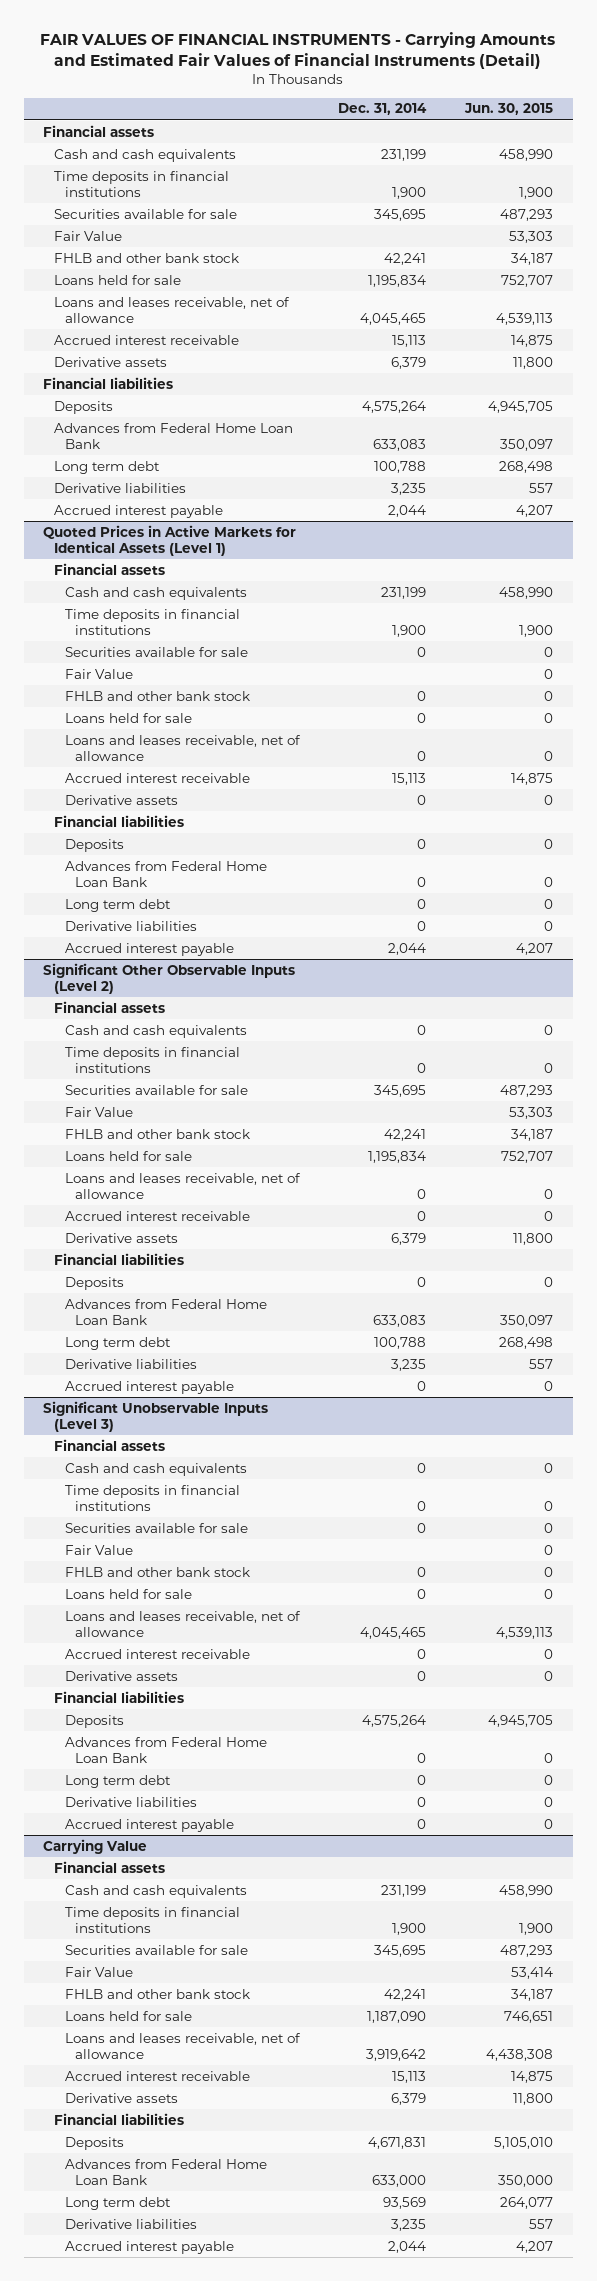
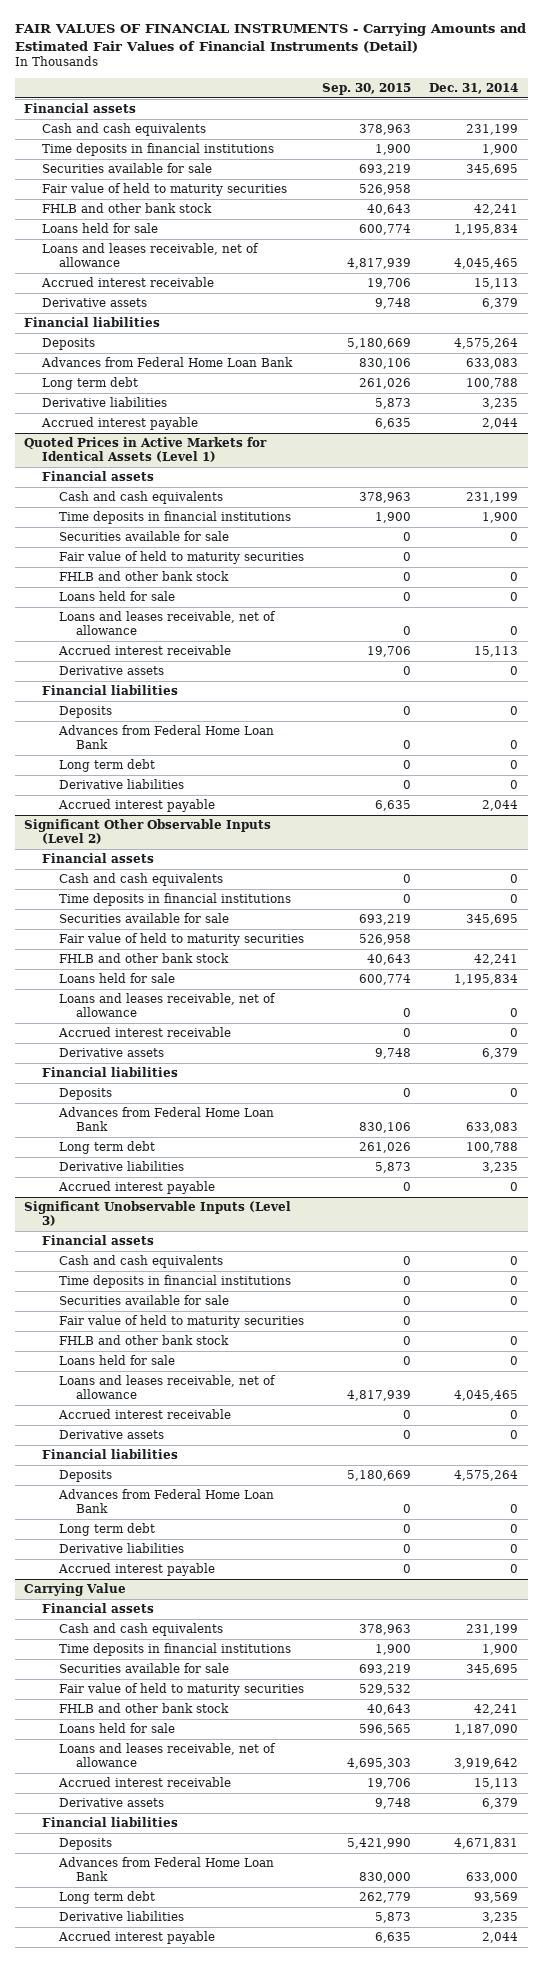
[464,103,554,116] Jun. 30, 2015 -> none
none -> [321,83,411,96] Sep. 30, 2015
[53,230,122,241] Fair Value -> [41,183,287,197] Fair value of held to maturity securities
[64,668,133,679] Fair Value -> [58,551,304,565] Fair value of held to maturity securities
[64,1106,133,1117] Fair Value -> [58,933,304,947] Fair value of held to maturity securities
[64,1544,133,1555] Fair Value -> [58,1315,304,1329] Fair value of held to maturity securities
[64,1966,133,1977] Fair Value -> [58,1683,304,1697] Fair value of held to maturity securities

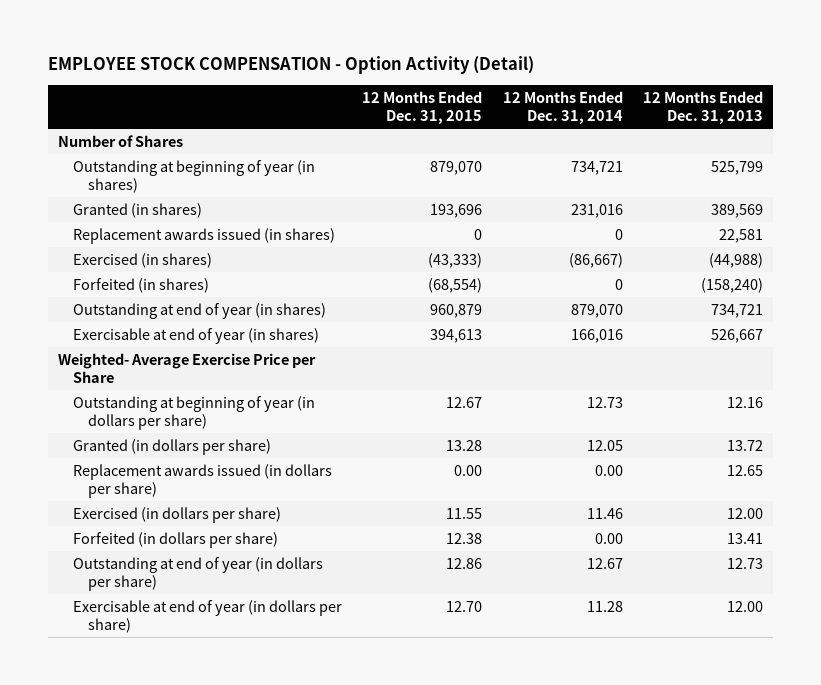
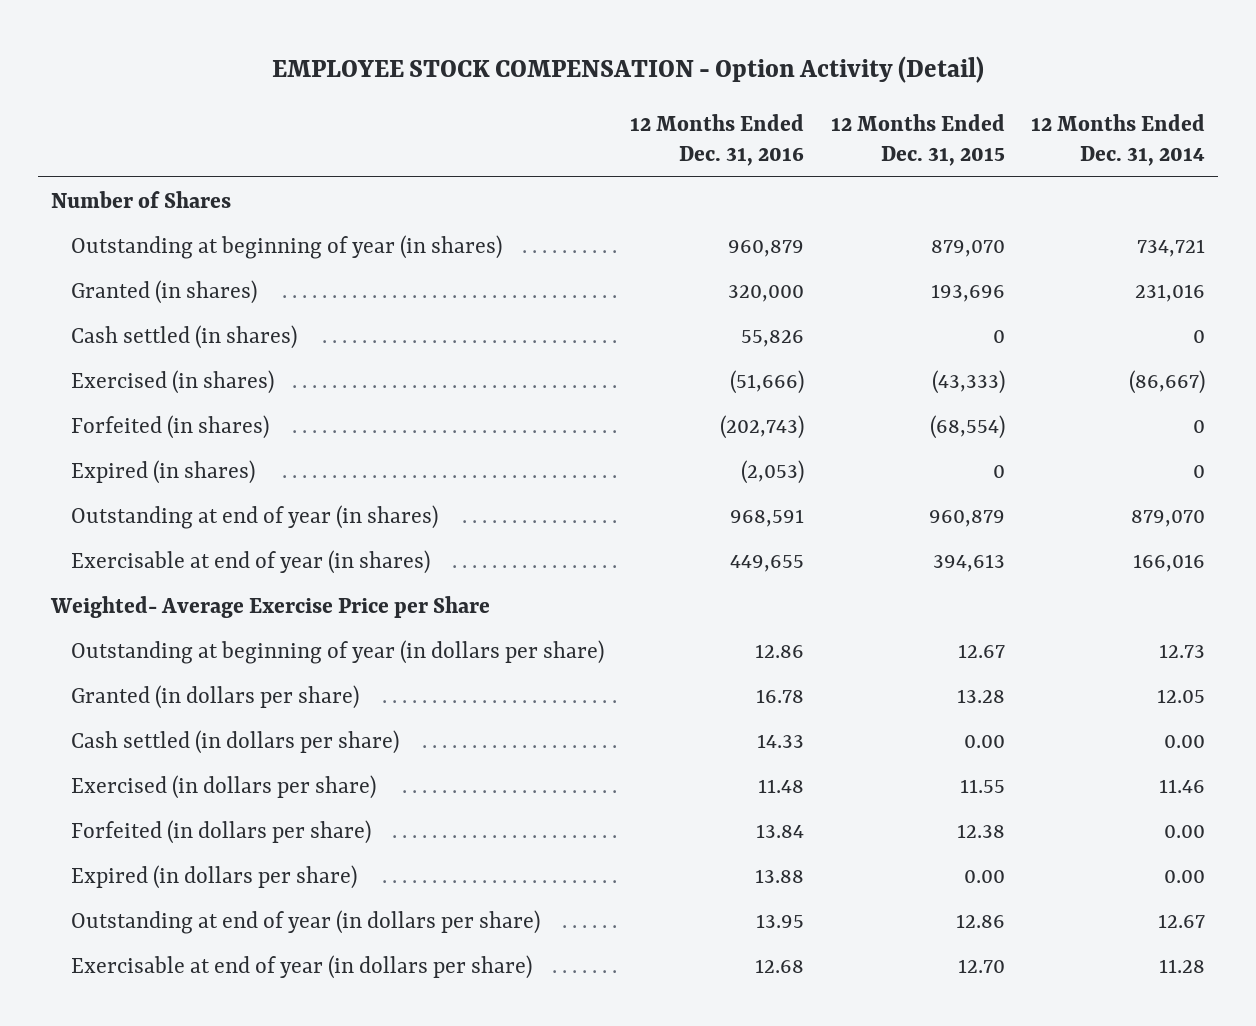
[642,90,763,124] 12 Months Ended Dec. 31, 2013 -> none
none -> [630,113,805,167] 12 Months Ended Dec. 31, 2016
[73,227,336,244] Replacement awards issued (in shares) -> none
none -> [70,324,297,349] Cash settled (in shares)
none -> [70,459,255,484] Expired (in shares)
[73,463,333,499] Replacement awards issued (in dollars per share) -> none
none -> [70,729,399,754] Cash settled (in dollars per share)
none -> [70,864,357,889] Expired (in dollars per share)

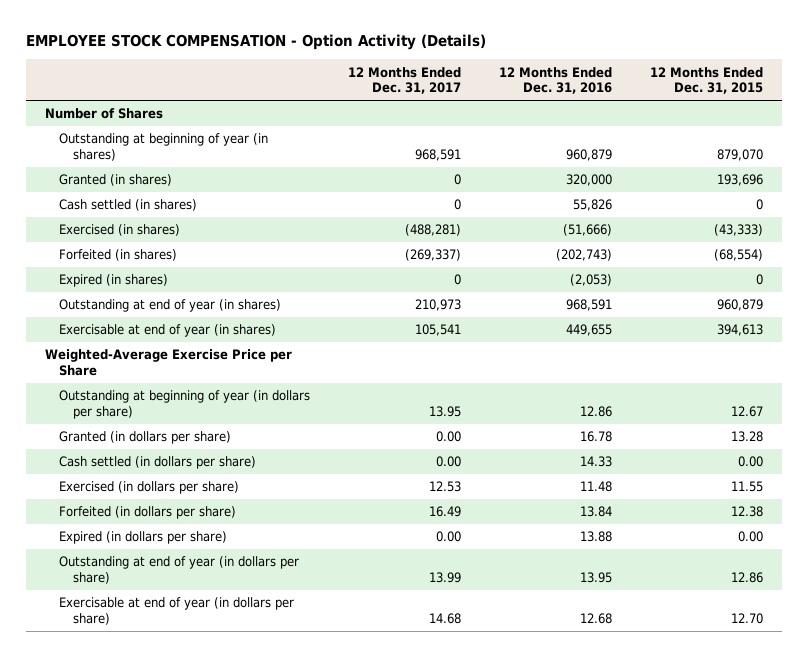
[272,55,985,83] EMPLOYEE STOCK COMPENSATION - Option Activity (Detail) -> [26,34,487,51] EMPLOYEE STOCK COMPENSATION - Option Activity (Details)
[1030,113,1205,167] 12 Months Ended Dec. 31, 2014 -> none
none -> [348,66,462,95] 12 Months Ended Dec. 31, 2017
[50,595,491,618] Weighted- Average Exercise Price per Share -> [45,349,293,377] Weighted-Average Exercise Price per Share

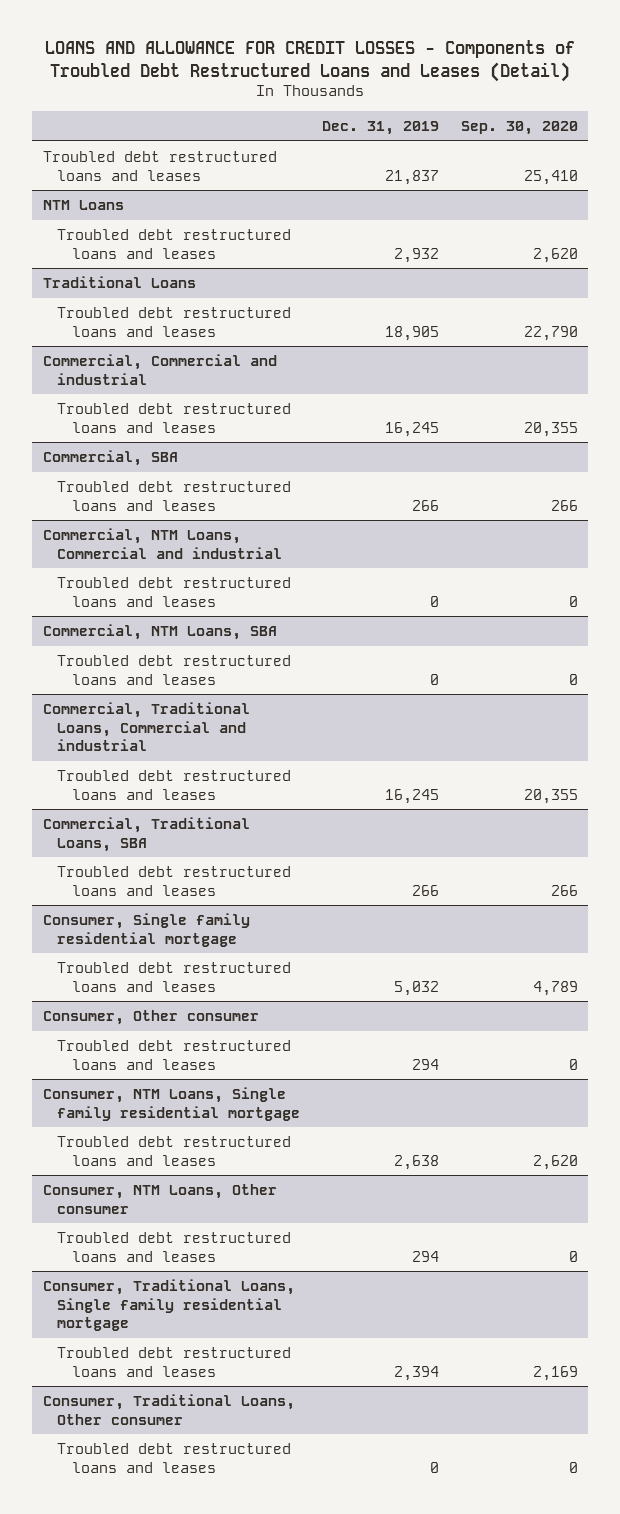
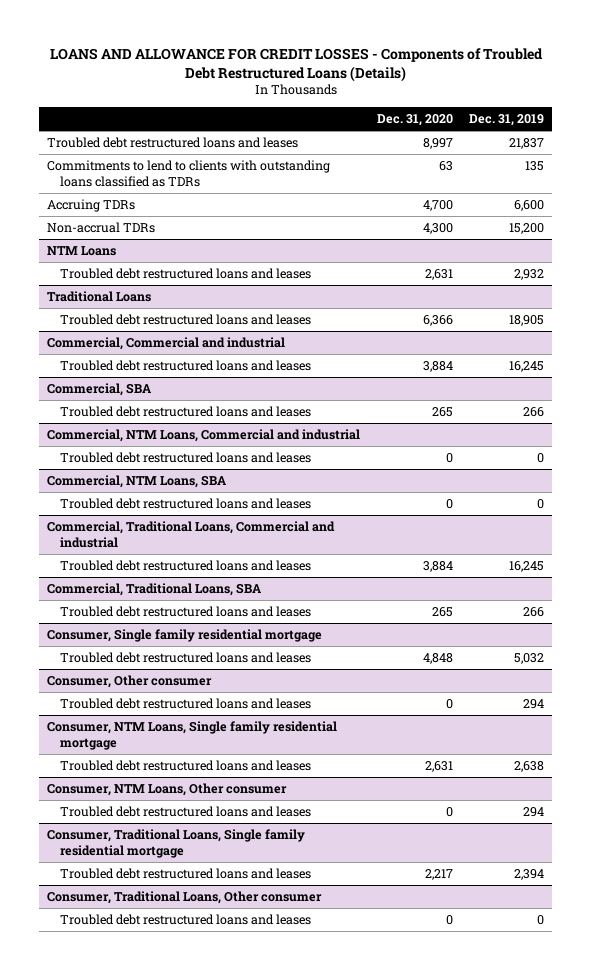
[45,40,576,82] LOANS AND ALLOWANCE FOR CREDIT LOSSES - Components of Troubled Debt Restructured Loans and Leases (Detail) -> [49,47,543,82] LOANS AND ALLOWANCE FOR CREDIT LOSSES - Components of Troubled Debt Restructured Loans (Details)
[460,120,578,135] Sep. 30, 2020 -> none
none -> [376,113,453,126] Dec. 31, 2020
none -> [47,160,331,188] Commitments to lend to clients with outstanding loans classified as TDRs
none -> [47,199,136,213] Accruing TDRs
none -> [47,222,156,234] Non-accrual TDRs

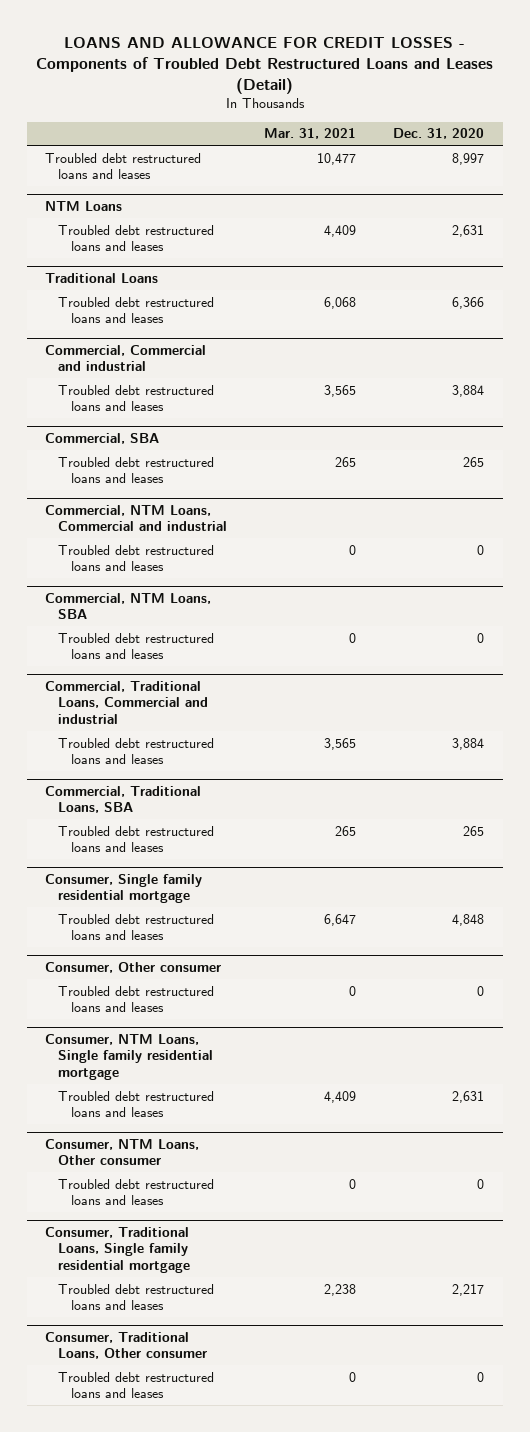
[49,47,543,82] LOANS AND ALLOWANCE FOR CREDIT LOSSES - Components of Troubled Debt Restructured Loans (Details) -> [35,36,493,94] LOANS AND ALLOWANCE FOR CREDIT LOSSES - Components of Troubled Debt Restructured Loans and Leases (Detail)
[468,113,544,126] Dec. 31, 2019 -> none
none -> [264,128,357,140] Mar. 31, 2021
[47,160,331,188] Commitments to lend to clients with outstanding loans classified as TDRs -> none
[47,199,136,213] Accruing TDRs -> none
[47,222,156,234] Non-accrual TDRs -> none

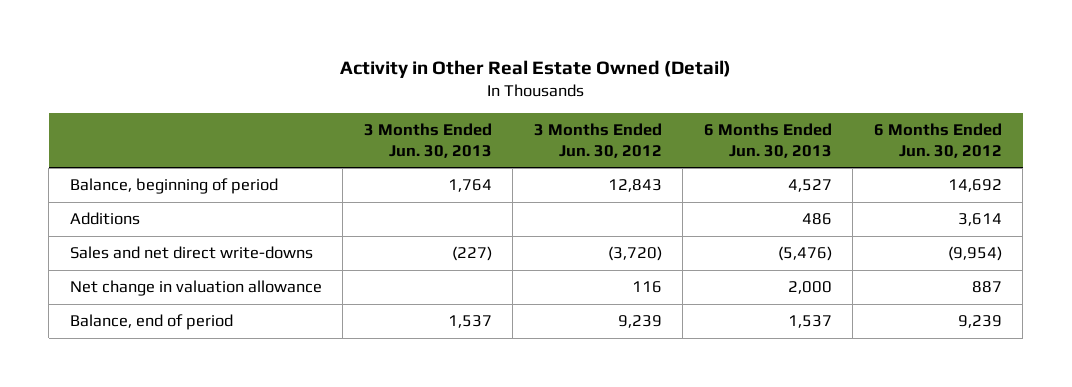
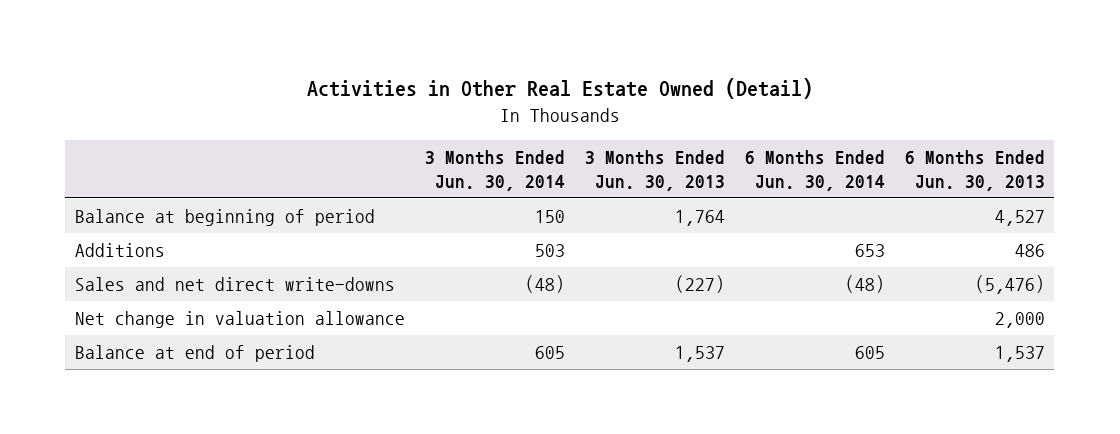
[339,60,731,79] Activity in Other Real Estate Owned (Detail) -> [306,78,813,100] Activities in Other Real Estate Owned (Detail)
[533,123,662,158] 3 Months Ended Jun. 30, 2012 -> none
[873,123,1002,158] 6 Months Ended Jun. 30, 2012 -> none
none -> [425,150,566,191] 3 Months Ended Jun. 30, 2014
none -> [744,150,885,191] 6 Months Ended Jun. 30, 2014
[69,178,278,195] Balance, beginning of period -> [75,209,376,227] Balance at beginning of period
[69,314,233,331] Balance, end of period -> [75,345,316,363] Balance at end of period

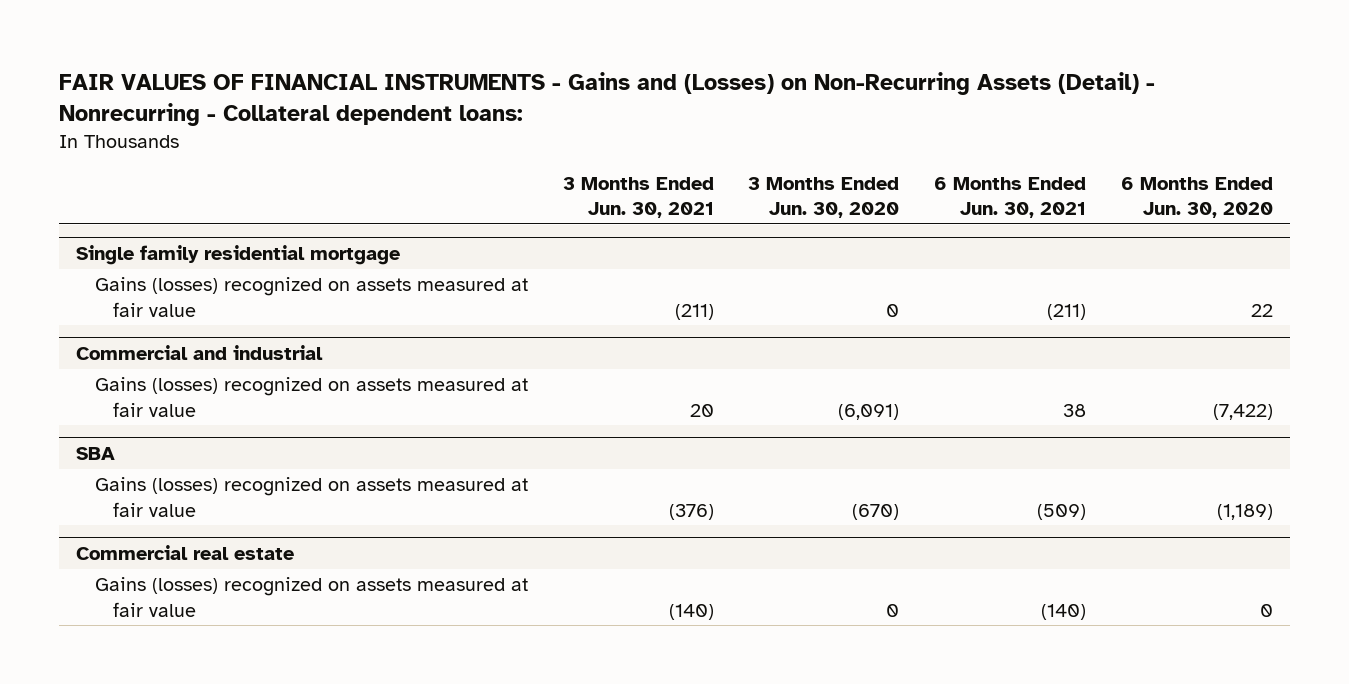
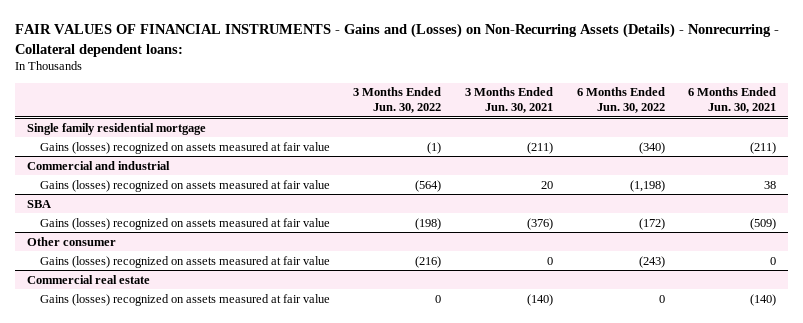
[59,71,1156,126] FAIR VALUES OF FINANCIAL INSTRUMENTS - Gains and (Losses) on Non-Recurring Assets (Detail) - Nonrecurring - Collateral dependent loans: -> [15,23,780,57] FAIR VALUES OF FINANCIAL INSTRUMENTS - Gains and (Losses) on Non-Recurring Assets (Details) - Nonrecurring - Collateral dependent loans:
[748,176,900,219] 3 Months Ended Jun. 30, 2020 -> none
[1120,176,1273,219] 6 Months Ended Jun. 30, 2020 -> none
none -> [353,87,442,114] 3 Months Ended Jun. 30, 2022
none -> [576,87,665,114] 6 Months Ended Jun. 30, 2022
none -> [27,236,117,246] Other consumer
none -> [39,255,330,268] Gains (losses) recognized on assets measured at fair value

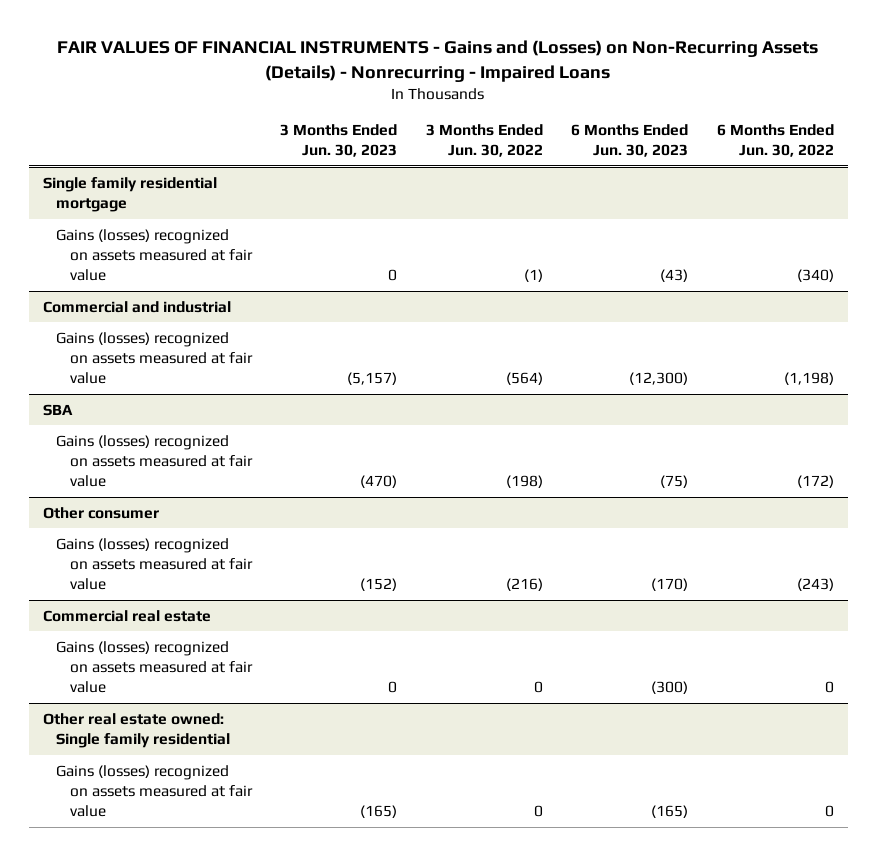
[15,23,780,57] FAIR VALUES OF FINANCIAL INSTRUMENTS - Gains and (Losses) on Non-Recurring Assets (Details) - Nonrecurring - Collateral dependent loans: -> [57,40,819,82] FAIR VALUES OF FINANCIAL INSTRUMENTS - Gains and (Losses) on Non-Recurring Assets (Details) - Nonrecurring - Impaired Loans
[464,87,553,114] 3 Months Ended Jun. 30, 2021 -> none
[688,87,777,114] 6 Months Ended Jun. 30, 2021 -> none
none -> [280,124,398,158] 3 Months Ended Jun. 30, 2023
none -> [571,124,689,158] 6 Months Ended Jun. 30, 2023
none -> [43,712,231,748] Other real estate owned: Single family residential
none -> [56,764,253,818] Gains (losses) recognized on assets measured at fair value

